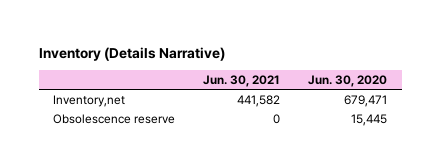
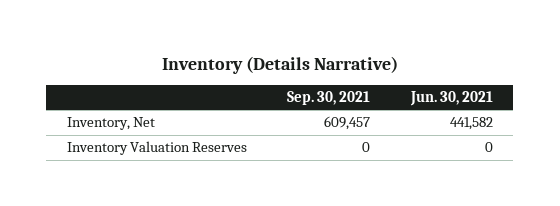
[308,74,388,87] Jun. 30, 2020 -> none
none -> [287,90,371,105] Sep. 30, 2021
[52,94,125,107] Inventory,net -> [66,117,155,131] Inventory, Net
[52,113,175,124] Obsolescence reserve -> [66,141,247,156] Inventory Valuation Reserves

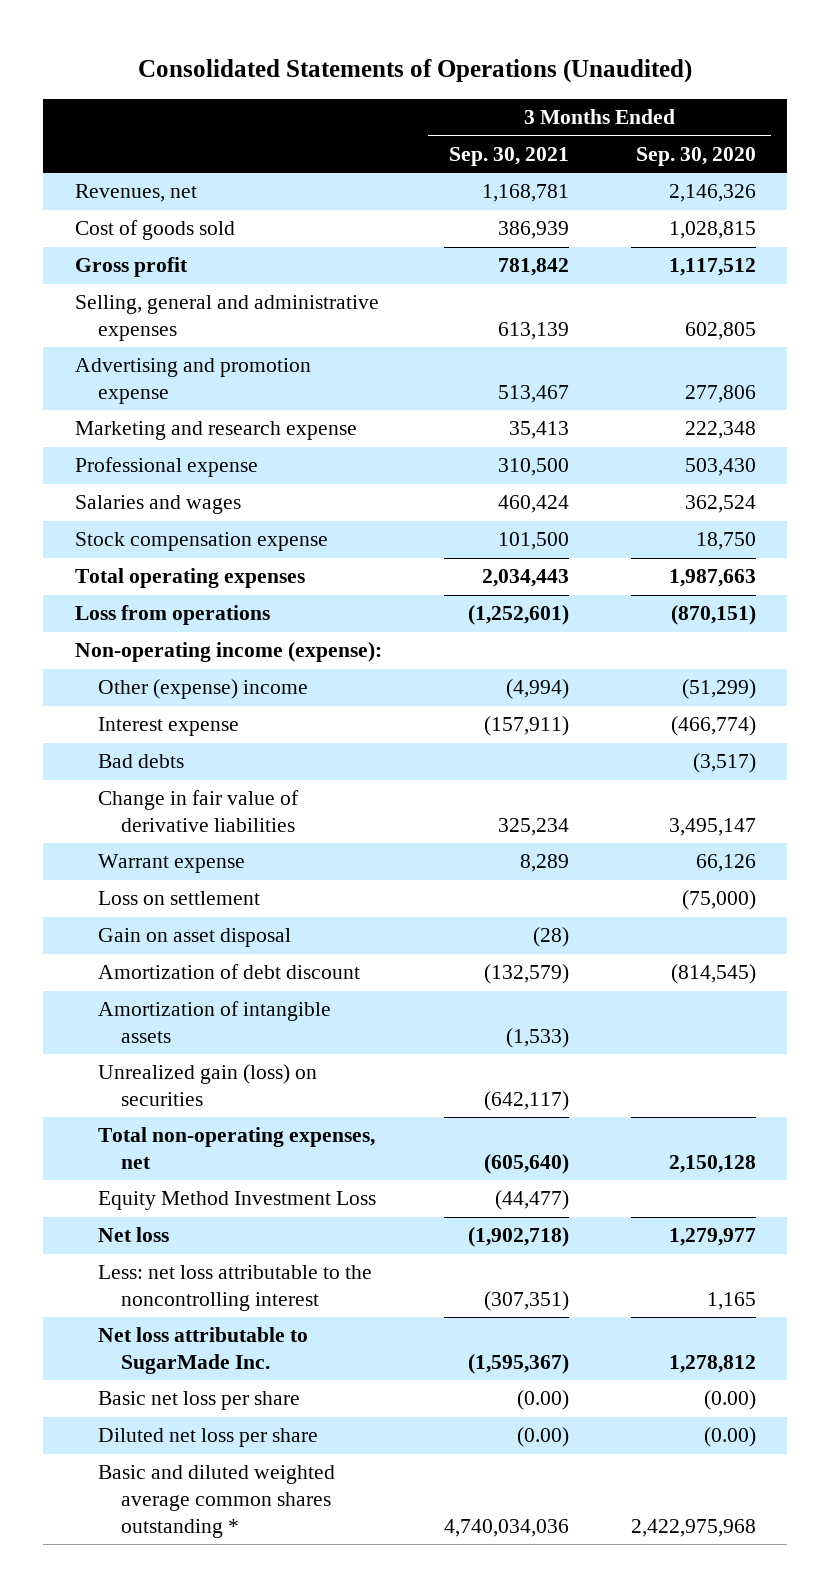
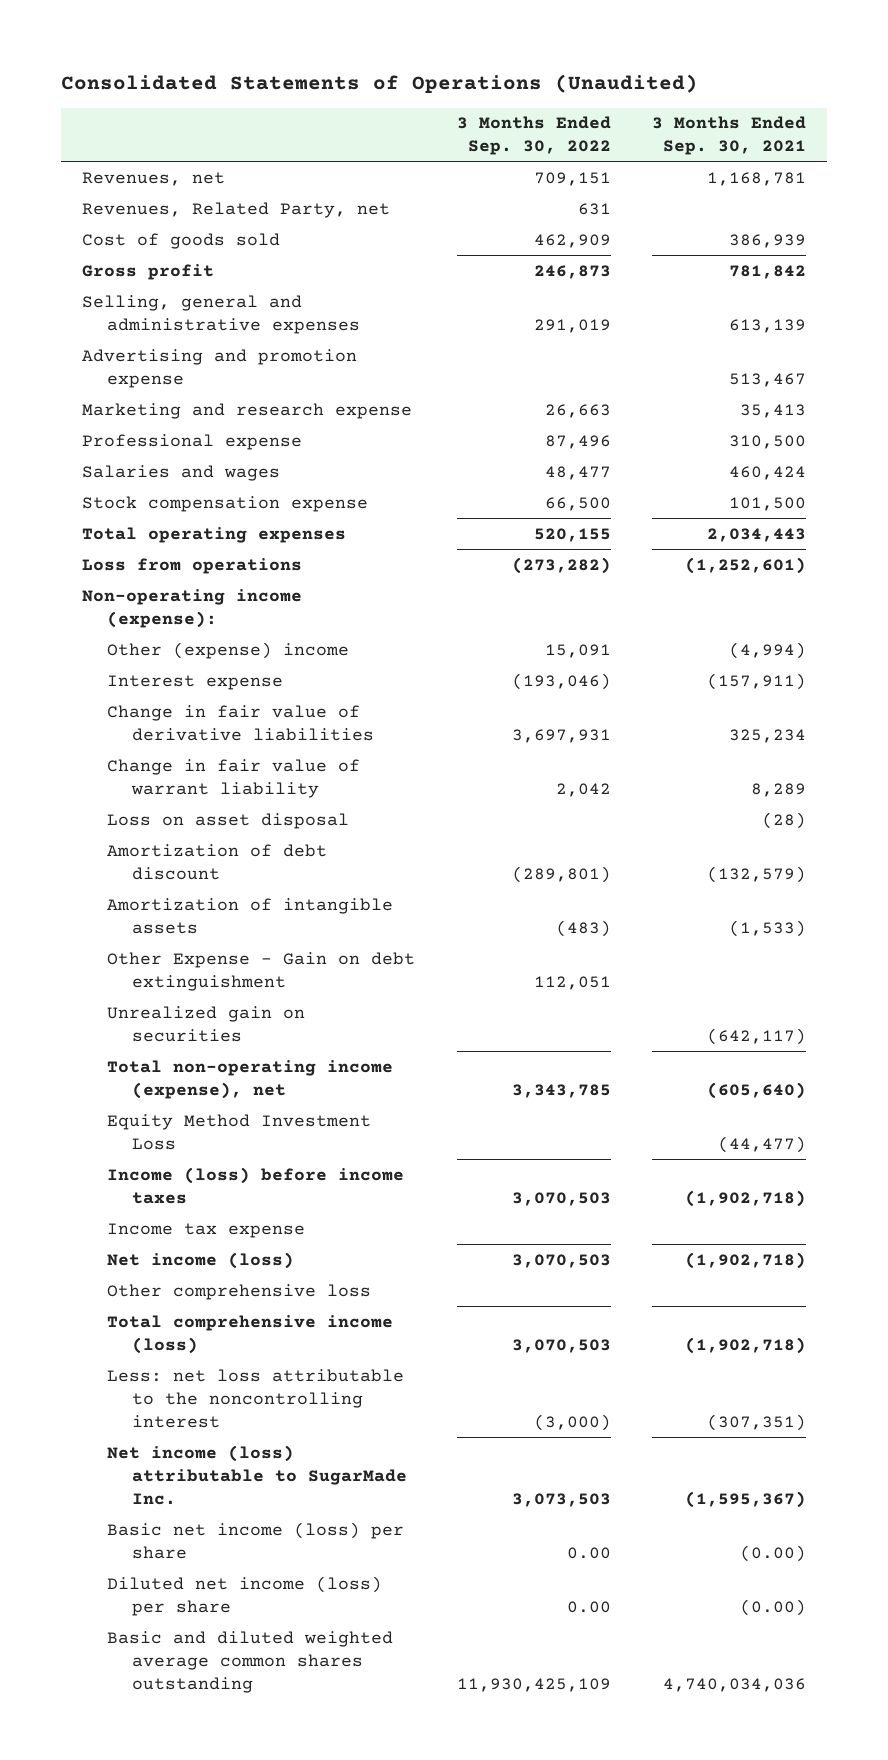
[635,146,756,166] Sep. 30, 2020 -> none
none -> [456,116,611,156] 3 Months Ended Sep. 30, 2022
none -> [82,201,391,218] Revenues, Related Party, net
[97,754,184,769] Bad debts -> none
[97,891,260,906] Loss on settlement -> none
[97,854,245,874] Warrant expense -> [107,758,361,798] Change in fair value of warrant liability
[97,928,291,948] Gain on asset disposal -> [107,812,350,829] Loss on asset disposal
none -> [107,951,416,991] Other Expense - Gain on debt extinguishment
[97,1064,317,1107] Unrealized gain (loss) on securities -> [107,1005,306,1042] Unrealized gain on securities
[97,1127,375,1170] Total non-operating expenses, net -> [107,1059,394,1099] Total non-operating income (expense), net
none -> [107,1166,405,1204] Income (loss) before income taxes
none -> [107,1222,306,1238] Income tax expense
[97,1227,169,1243] Net loss -> [107,1251,295,1269] Net income (loss)
none -> [107,1283,372,1300] Other comprehensive loss
none -> [107,1314,394,1354] Total comprehensive income (loss)
[97,1327,308,1375] Net loss attributable to SugarMade Inc. -> [107,1444,408,1505] Net income (loss) attributable to SugarMade Inc.
[97,1391,300,1411] Basic net loss per share -> [107,1521,405,1559] Basic net income (loss) per share
[97,1428,318,1448] Diluted net loss per share -> [107,1575,383,1616] Diluted net income (loss) per share
[97,1465,335,1538] Basic and diluted weighted average common shares outstanding * -> [107,1630,394,1693] Basic and diluted weighted average common shares outstanding

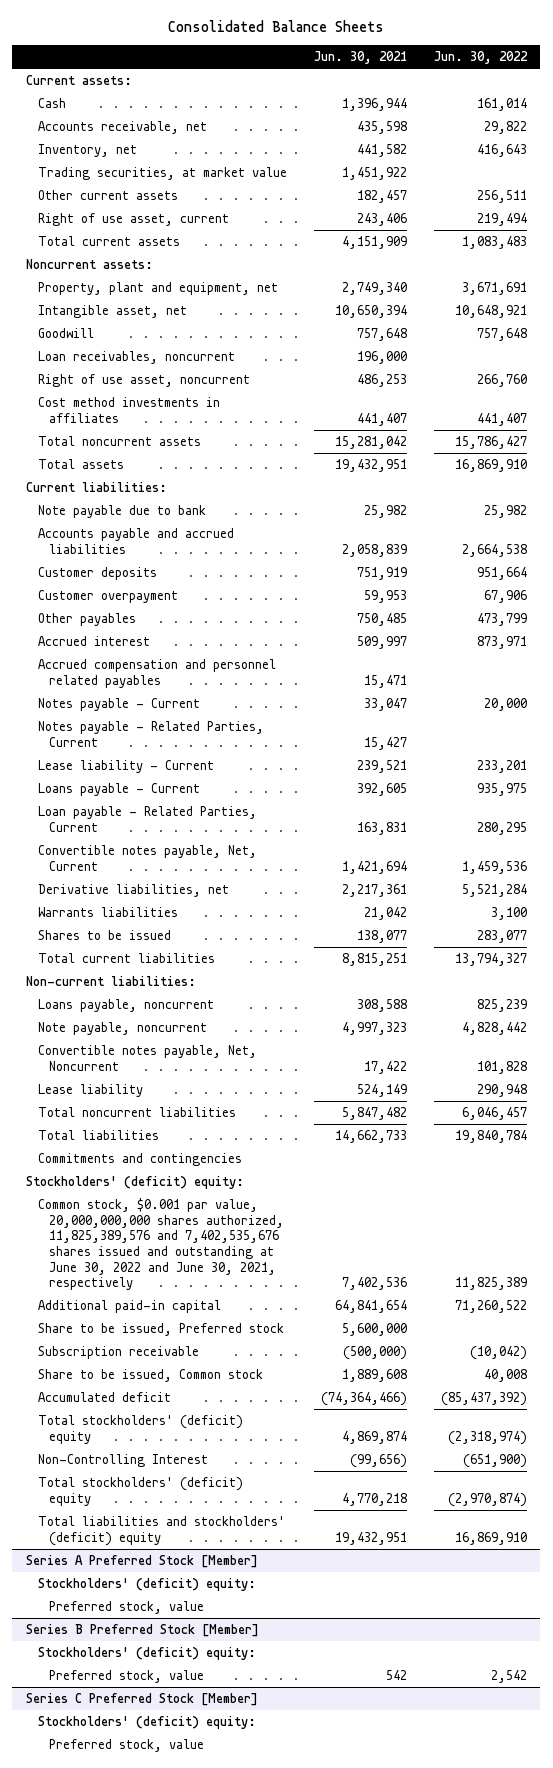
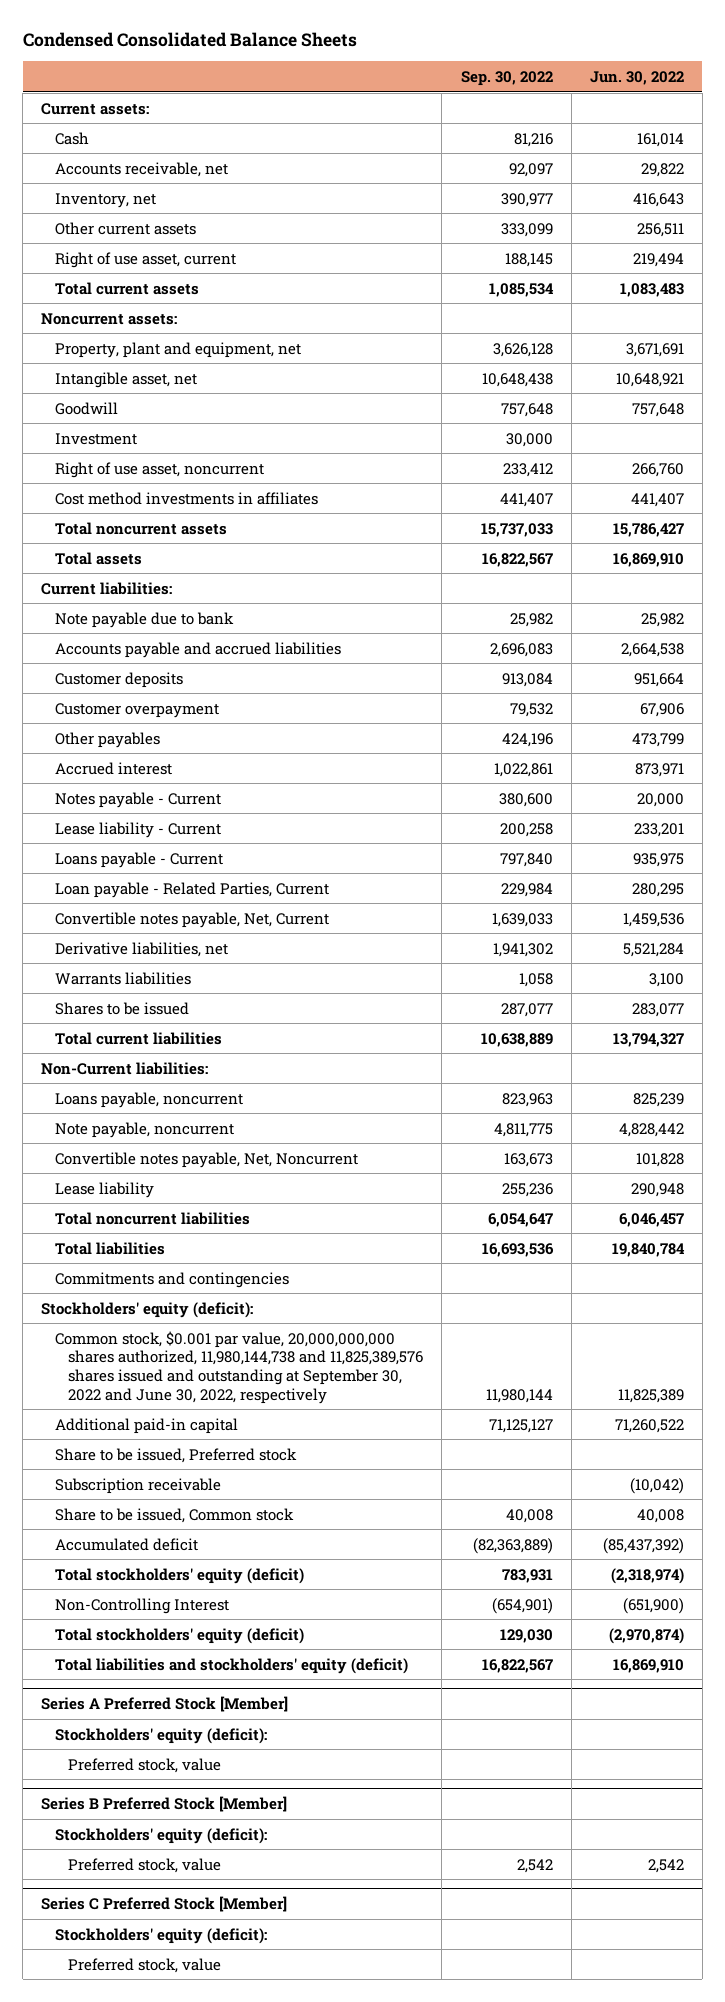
[168,20,385,33] Consolidated Balance Sheets -> [22,32,357,48] Condensed Consolidated Balance Sheets
[313,51,407,65] Jun. 30, 2021 -> none
none -> [460,71,553,87] Sep. 30, 2022
[37,166,287,180] Trading securities, at market value -> none
[37,350,235,364] Loan receivables, noncurrent -> none
none -> [54,432,137,445] Investment
[37,658,276,688] Accrued compensation and personnel related payables -> none
[37,720,264,747] Notes payable - Related Parties, Current -> none
[25,975,196,986] Non-current liabilities: -> [41,1061,209,1075] Non-Current liabilities:
[25,1175,244,1189] Stockholders' (deficit) equity: -> [41,1301,254,1318] Stockholders' equity (deficit):
[37,1197,285,1291] Common stock, $0.001 par value, 20,000,000,000 shares authorized, 11,825,389,576 and 7,402,535,676 shares issued and outstanding at June 30, 2022 and June 30, 2021, respectively -> [54,1330,424,1404] Common stock, $0.001 par value, 20,000,000,000 shares authorized, 11,980,144,738 and 11,825,389,576 shares issued and outstanding at September 30, 2022 and June 30, 2022, respectively
[37,1414,243,1444] Total stockholders' (deficit) equity -> [54,1567,304,1584] Total stockholders' equity (deficit)
[37,1476,243,1506] Total stockholders' (deficit) equity -> [54,1627,304,1644] Total stockholders' equity (deficit)
[37,1515,285,1546] Total liabilities and stockholders' (deficit) equity -> [54,1657,408,1674] Total liabilities and stockholders' equity (deficit)
[37,1577,256,1591] Stockholders' (deficit) equity: -> [54,1727,267,1744] Stockholders' equity (deficit):
[37,1646,256,1660] Stockholders' (deficit) equity: -> [54,1827,267,1844] Stockholders' equity (deficit):
[37,1715,256,1729] Stockholders' (deficit) equity: -> [54,1927,267,1944] Stockholders' equity (deficit):

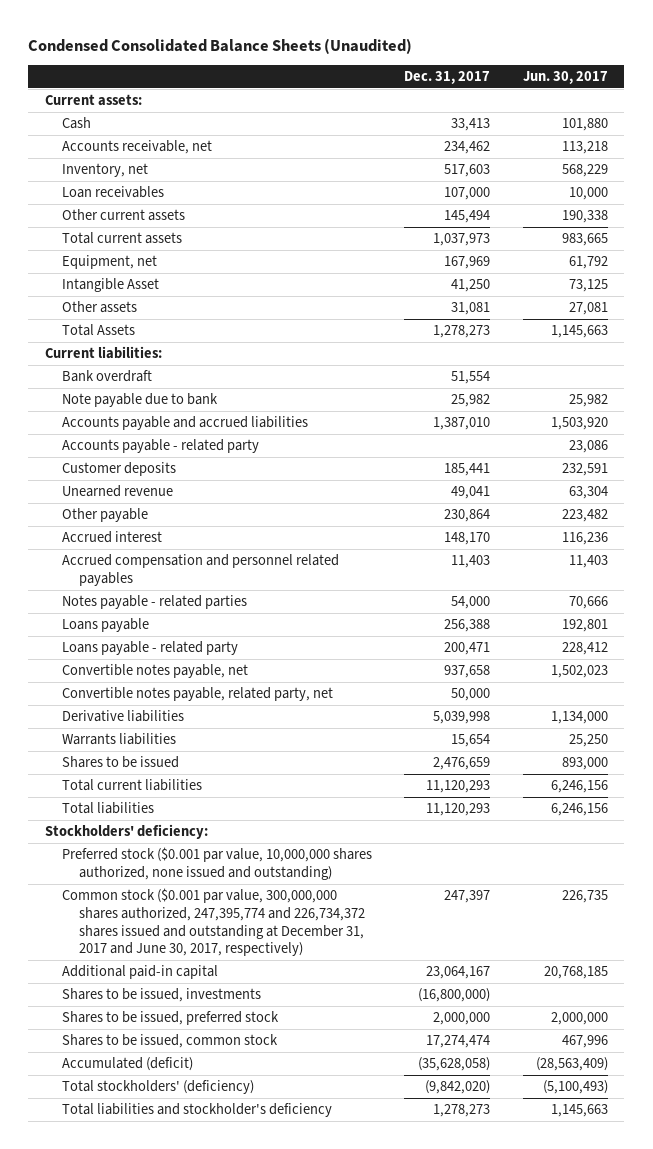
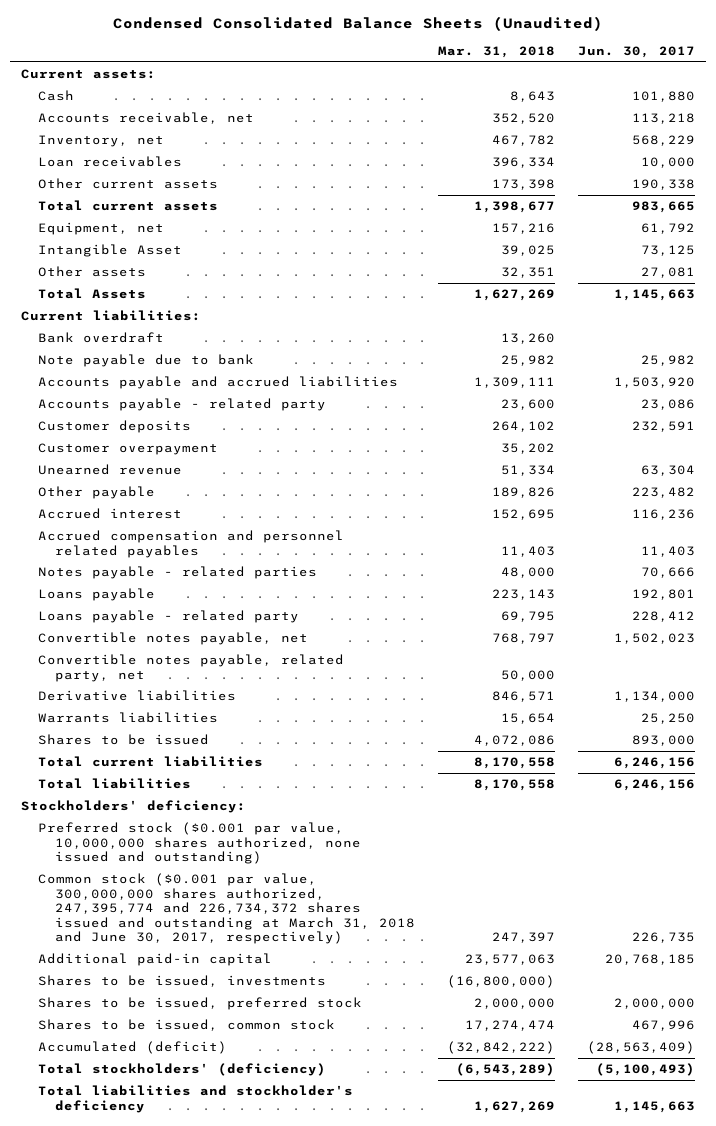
[404,70,491,84] Dec. 31, 2017 -> none
none -> [438,45,556,58] Mar. 31, 2018
none -> [38,442,219,455] Customer overpayment
[61,888,365,957] Common stock ($0.001 par value, 300,000,000 shares authorized, 247,395,774 and 226,734,372 shares issued and outstanding at December 31, 2017 and June 30, 2017, respectively) -> [38,872,416,945] Common stock ($0.001 par value, 300,000,000 shares authorized, 247,395,774 and 226,734,372 shares issued and outstanding at March 31, 2018 and June 30, 2017, respectively)

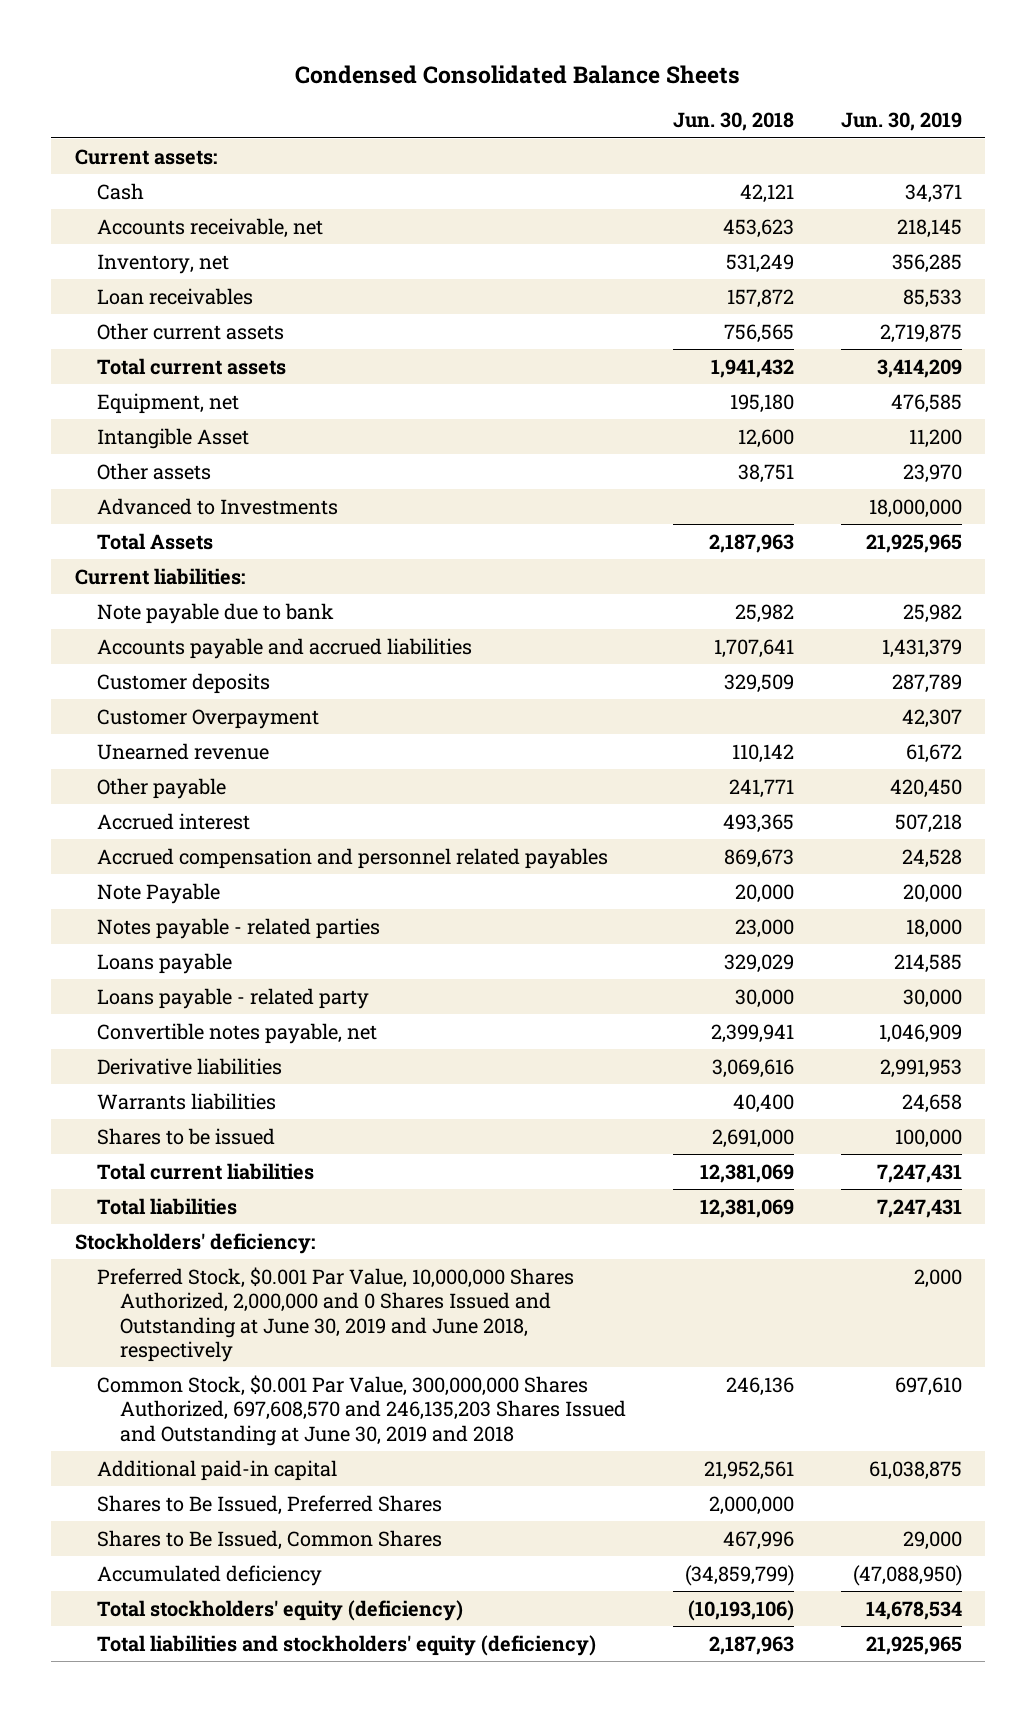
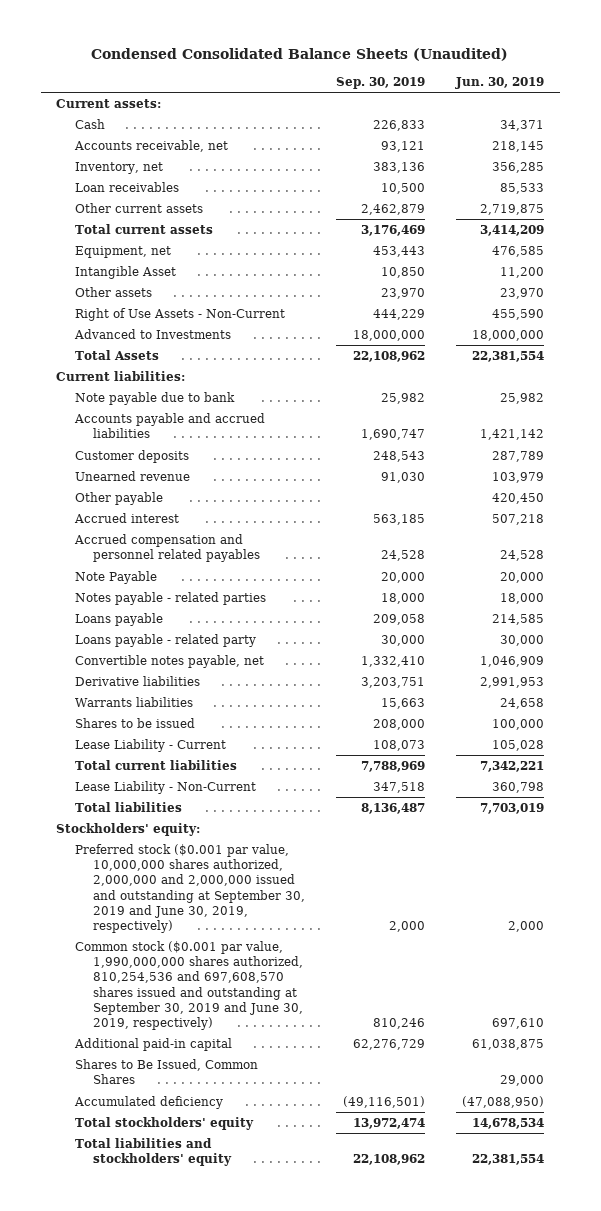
[295,64,741,84] Condensed Consolidated Balance Sheets -> [91,48,509,62] Condensed Consolidated Balance Sheets (Unaudited)
[672,112,794,132] Jun. 30, 2018 -> none
none -> [336,76,426,89] Sep. 30, 2019
none -> [74,307,285,321] Right of Use Assets - Non-Current
[865,533,962,553] 21,925,965 -> [472,350,545,362] 22,381,554
[881,638,962,658] 1,431,379 -> [480,429,545,441] 1,421,142
[97,708,320,729] Customer Overpayment -> none
[905,743,962,763] 61,672 -> [492,471,545,483] 103,979
none -> [74,738,226,752] Lease Liability - Current
[876,1163,962,1183] 7,247,431 -> [480,760,545,772] 7,342,221
none -> [74,780,256,794] Lease Liability - Non-Current
[876,1198,962,1218] 7,247,431 -> [480,802,545,814] 7,703,019
[74,1232,315,1254] Stockholders' deficiency: -> [56,822,201,836] Stockholders' equity:
[97,1266,575,1362] Preferred Stock, $0.001 Par Value, 10,000,000 Shares Authorized, 2,000,000 and 0 Shares Issued and Outstanding at June 30, 2019 and June 2018, respectively -> [74,843,305,933] Preferred stock ($0.001 par value, 10,000,000 shares authorized, 2,000,000 and 2,000,000 issued and outstanding at September 30, 2019 and June 30, 2019, respectively)
[97,1374,627,1446] Common Stock, $0.001 Par Value, 300,000,000 Shares Authorized, 697,608,570 and 246,135,203 Shares Issued and Outstanding at June 30, 2019 and 2018 -> [74,940,303,1030] Common stock ($0.001 par value, 1,990,000,000 shares authorized, 810,254,536 and 697,608,570 shares issued and outstanding at September 30, 2019 and June 30, 2019, respectively)
[97,1494,443,1515] Shares to Be Issued, Preferred Shares -> none
[97,1599,464,1621] Total stockholders' equity (deficiency) -> [74,1116,254,1130] Total stockholders' equity
[97,1634,597,1656] Total liabilities and stockholders' equity (deficiency) -> [74,1137,232,1167] Total liabilities and stockholders' equity
[865,1635,962,1655] 21,925,965 -> [472,1154,545,1166] 22,381,554

